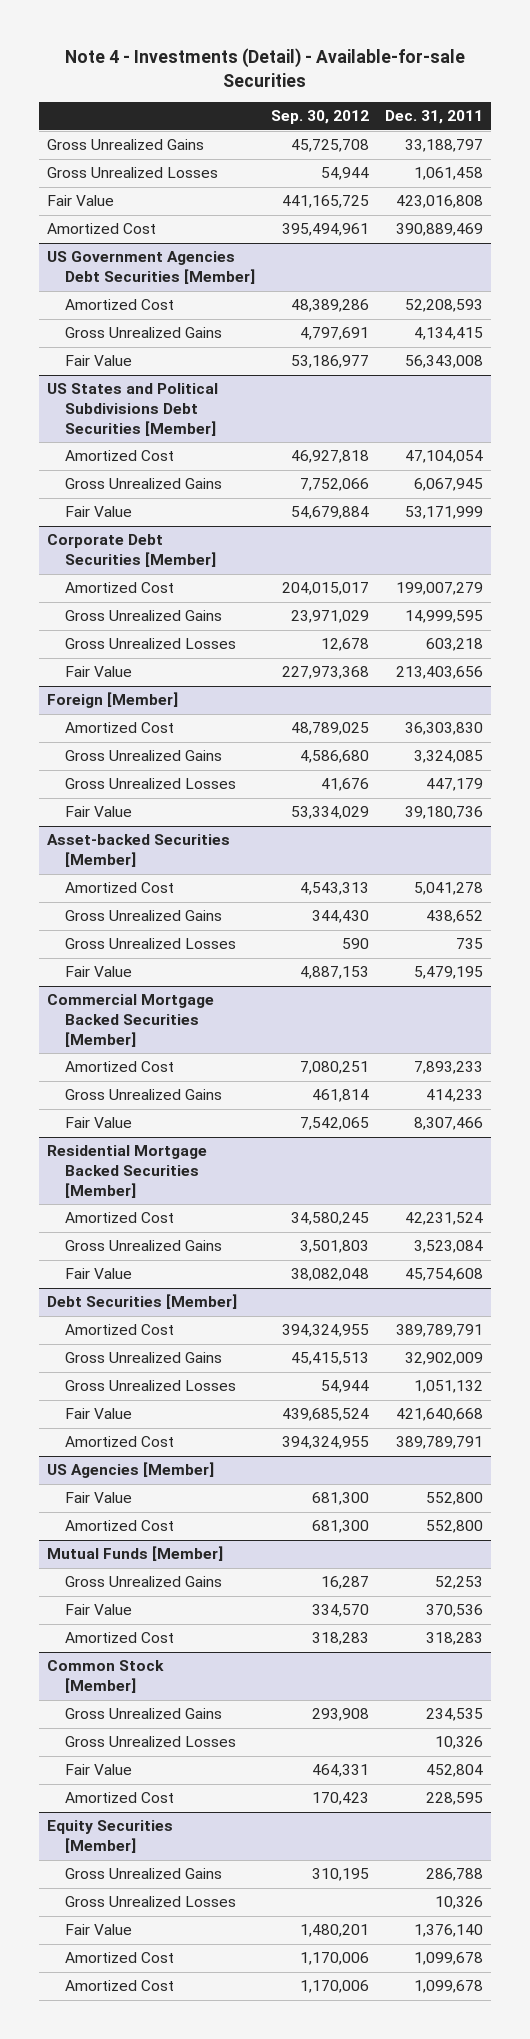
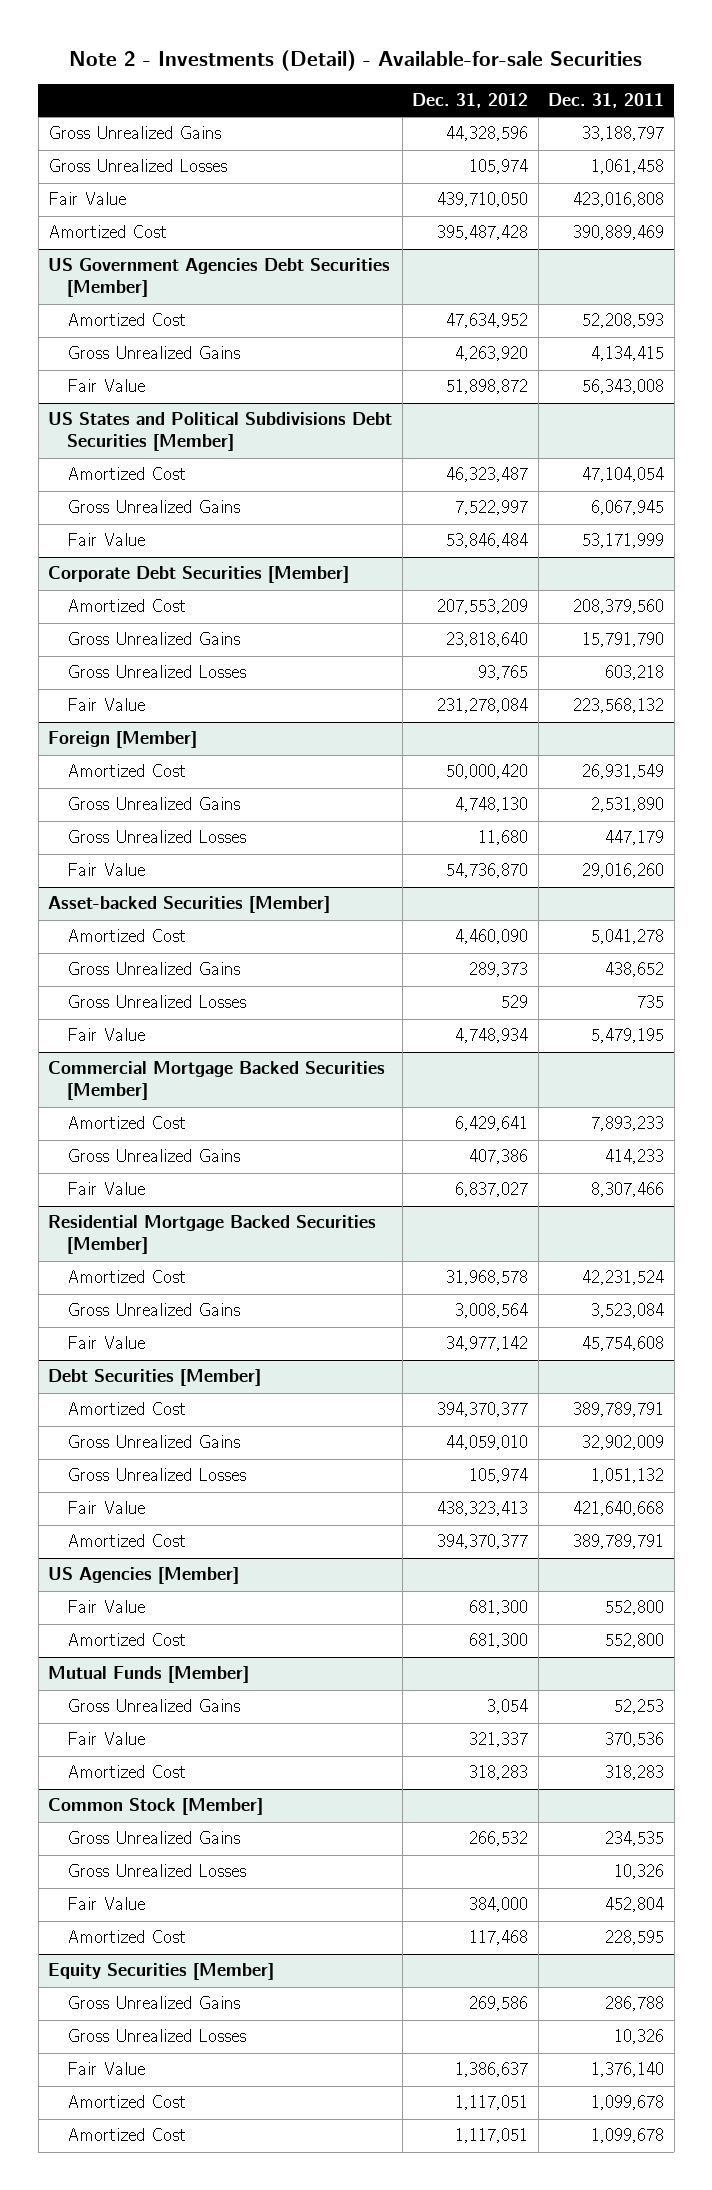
[65,47,466,87] Note 4 - Investments (Detail) - Available-for-sale Securities -> [69,49,643,71] Note 2 - Investments (Detail) - Available-for-sale Securities
[270,110,369,125] Sep. 30, 2012 -> none
none -> [412,93,529,109] Dec. 31, 2012
[396,582,484,596] 199,007,279 -> [573,599,665,615] 208,379,560
[405,610,484,624] 14,999,595 -> [582,632,665,648] 15,791,790
[396,666,484,680] 213,403,656 -> [573,698,665,714] 223,568,132
[405,722,484,736] 36,303,830 -> [582,764,665,780] 26,931,549
[414,750,484,764] 3,324,085 -> [591,797,665,813] 2,531,890
[405,806,484,820] 39,180,736 -> [582,863,665,879] 29,016,260

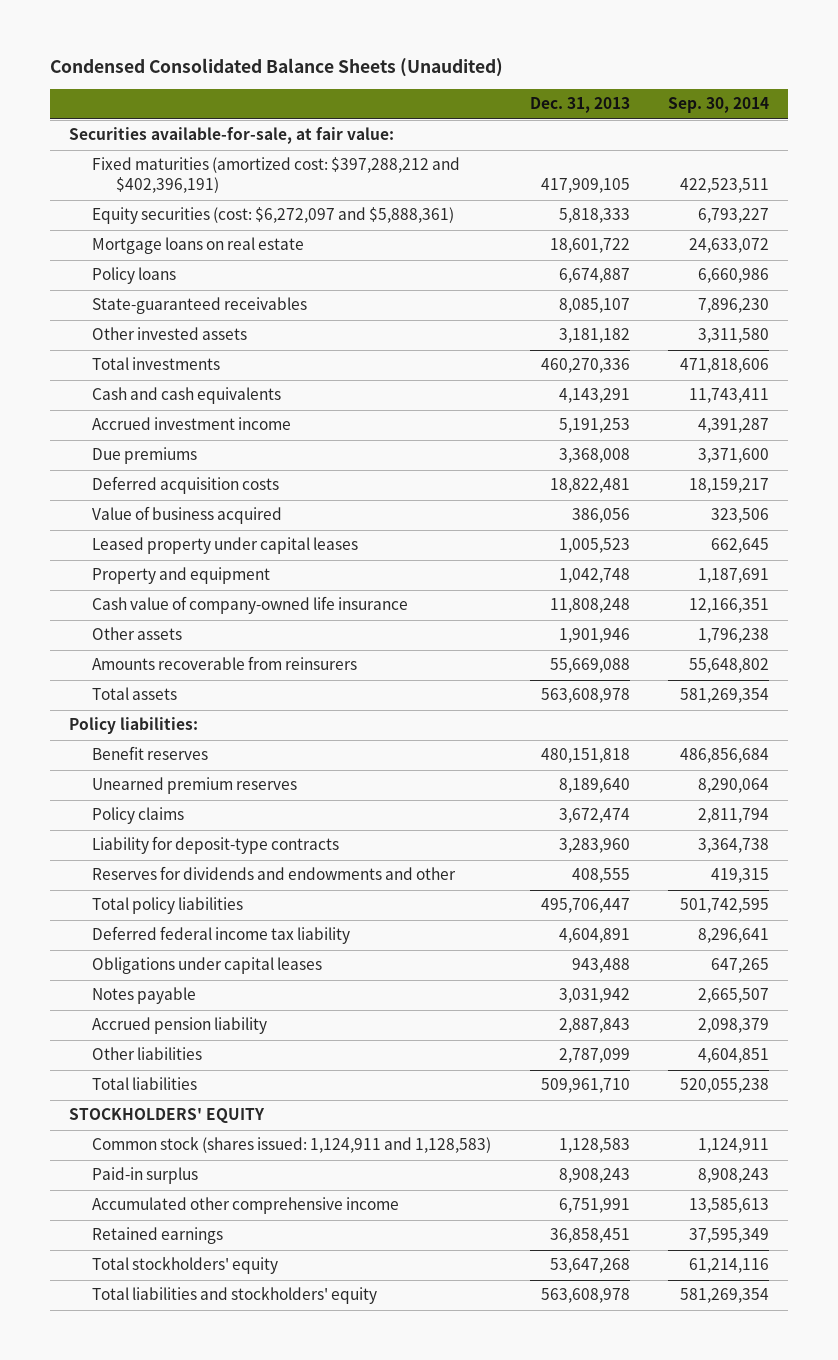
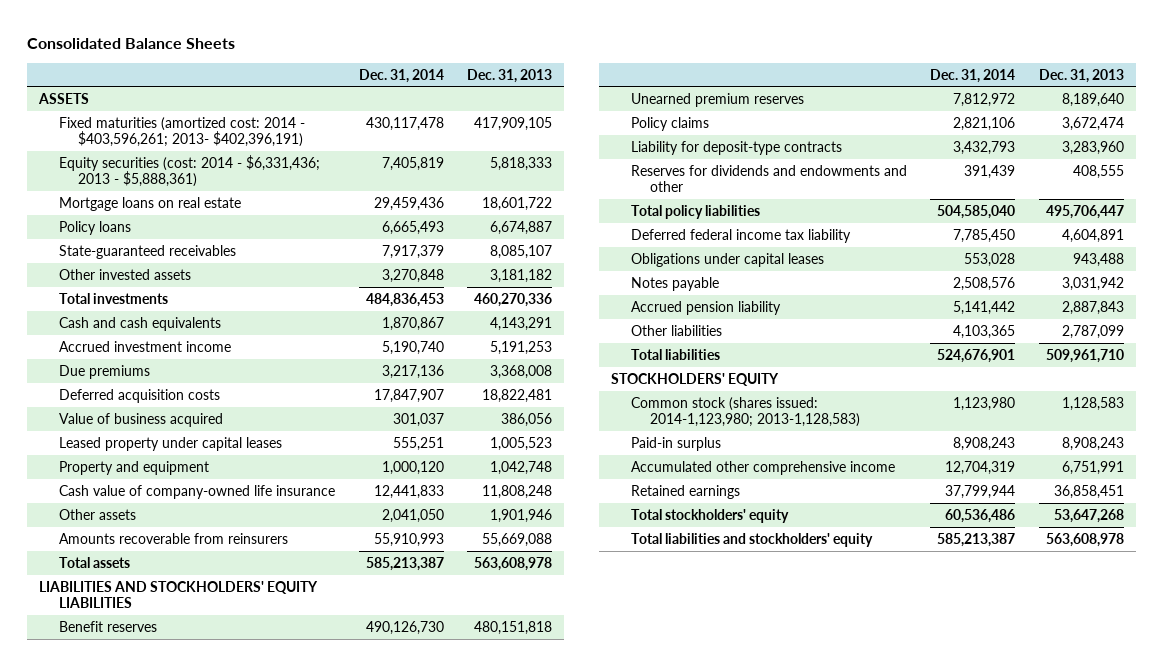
[49,58,503,78] Condensed Consolidated Balance Sheets (Unaudited) -> [27,37,236,49] Consolidated Balance Sheets
[668,97,770,114] Sep. 30, 2014 -> none
none -> [358,68,444,83] Dec. 31, 2014
[68,127,394,145] Securities available-for-sale, at fair value: -> none
none -> [38,92,90,104] ASSETS
[92,157,461,194] Fixed maturities (amortized cost: $397,288,212 and $402,396,191) -> [58,116,305,148] Fixed maturities (amortized cost: 2014 - $403,596,261; 2013- $402,396,191)
[92,207,455,225] Equity securities (cost: $6,272,097 and $5,888,361) -> [58,154,320,188] Equity securities (cost: 2014 - $6,331,436; 2013 - $5,888,361)
[68,717,198,735] Policy liabilities: -> none
none -> [39,580,319,609] LIABILITIES AND STOCKHOLDERS' EQUITY LIABILITIES
[92,1137,492,1154] Common stock (shares issued: 1,124,911 and 1,128,583) -> [630,396,861,428] Common stock (shares issued: 2014-1,123,980; 2013-1,128,583)

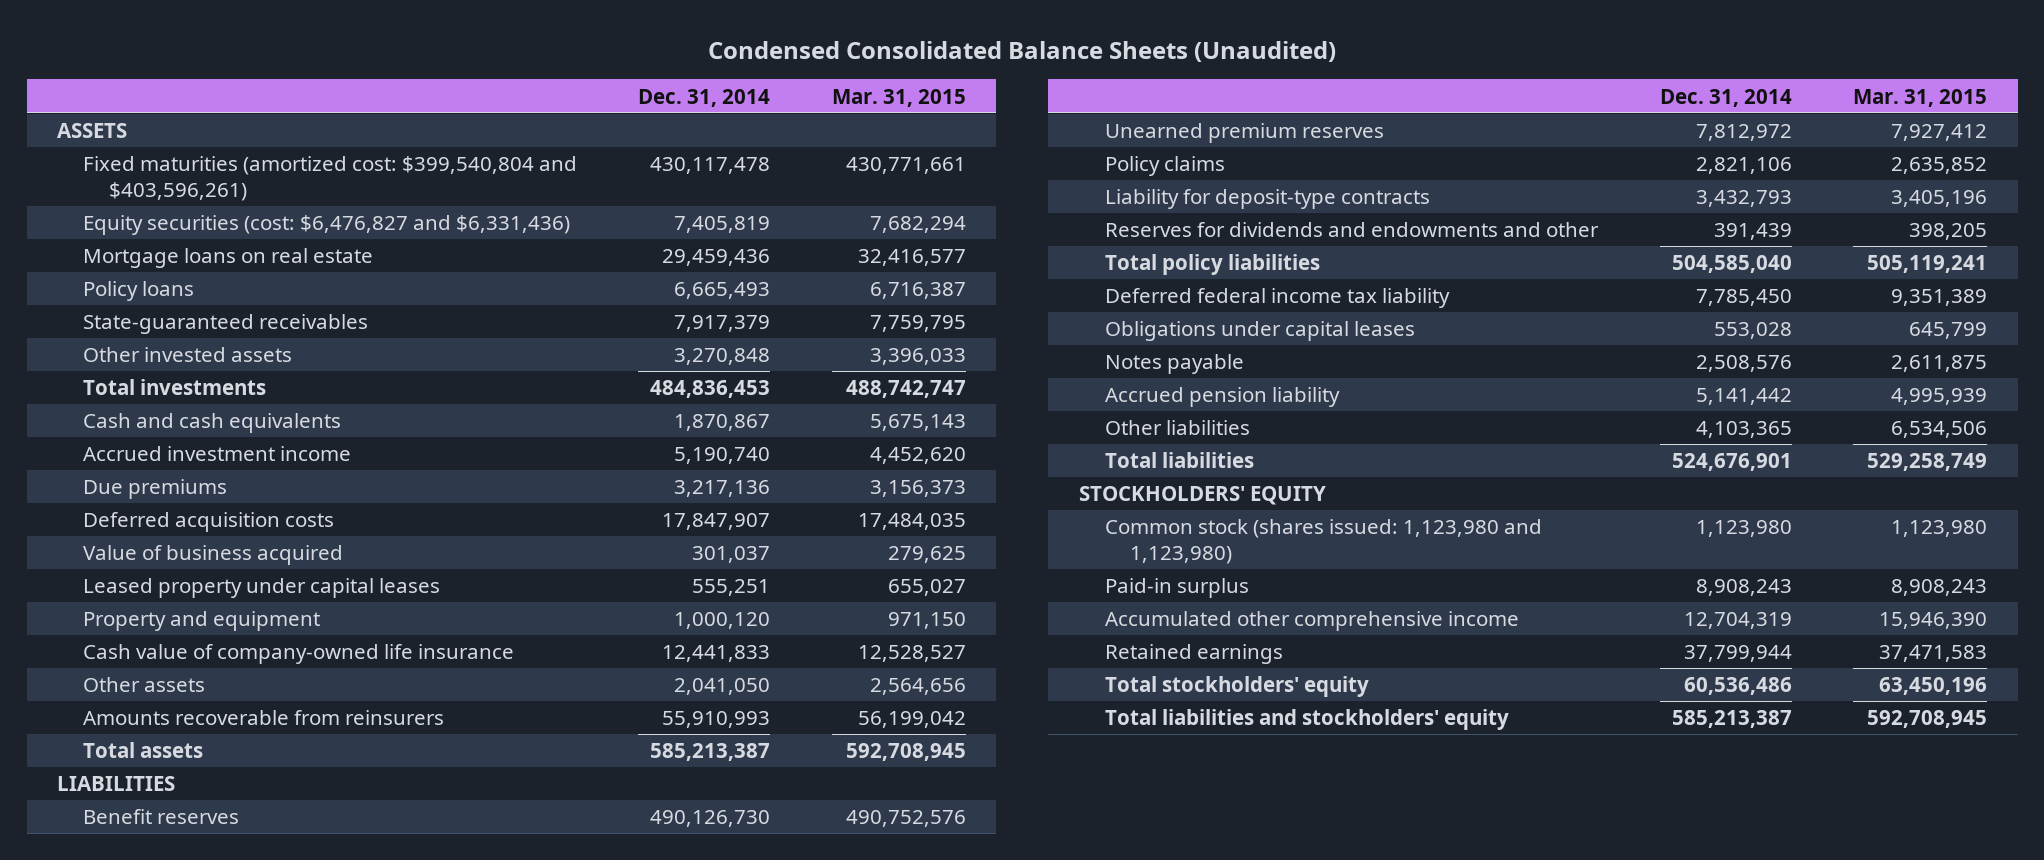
[27,37,236,49] Consolidated Balance Sheets -> [708,40,1337,62] Condensed Consolidated Balance Sheets (Unaudited)
[467,68,553,83] Dec. 31, 2013 -> none
none -> [831,88,966,107] Mar. 31, 2015
[58,116,305,148] Fixed maturities (amortized cost: 2014 - $403,596,261; 2013- $402,396,191) -> [83,156,578,201] Fixed maturities (amortized cost: $399,540,804 and $403,596,261)
[58,154,320,188] Equity securities (cost: 2014 - $6,331,436; 2013 - $5,888,361) -> [83,215,571,236] Equity securities (cost: $6,476,827 and $6,331,436)
[39,580,319,609] LIABILITIES AND STOCKHOLDERS' EQUITY LIABILITIES -> none
none -> [57,776,176,792] LIABILITIES
[630,396,861,428] Common stock (shares issued: 2014-1,123,980; 2013-1,128,583) -> [1104,519,1542,564] Common stock (shares issued: 1,123,980 and 1,123,980)

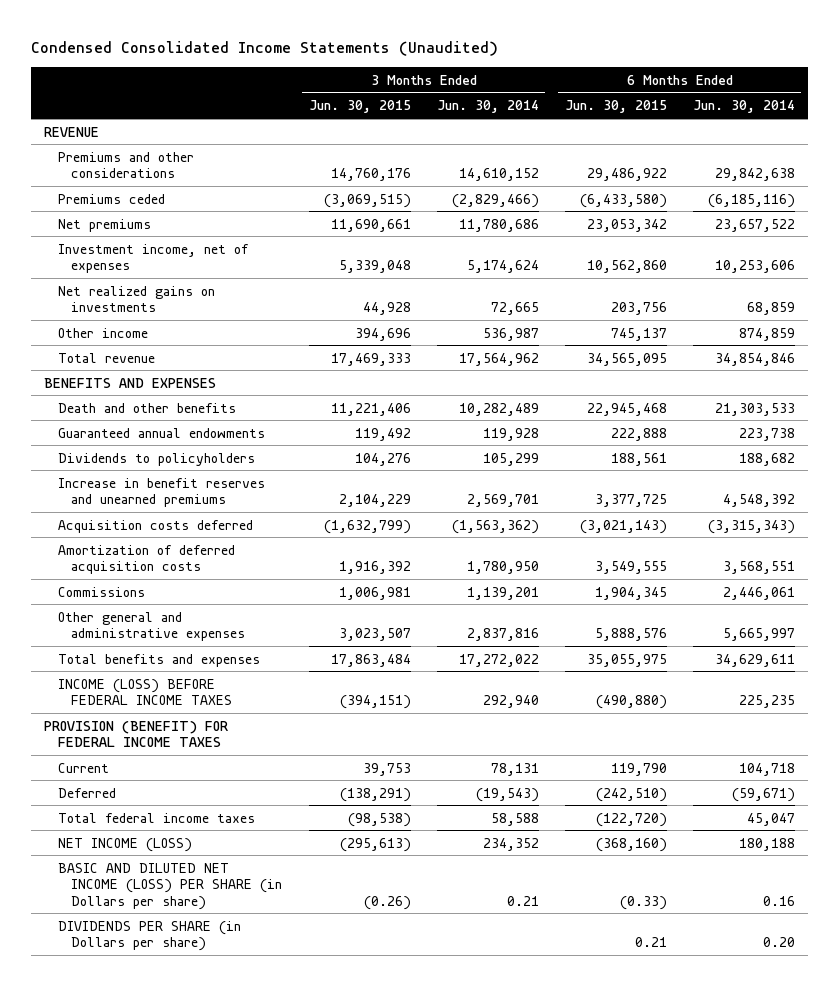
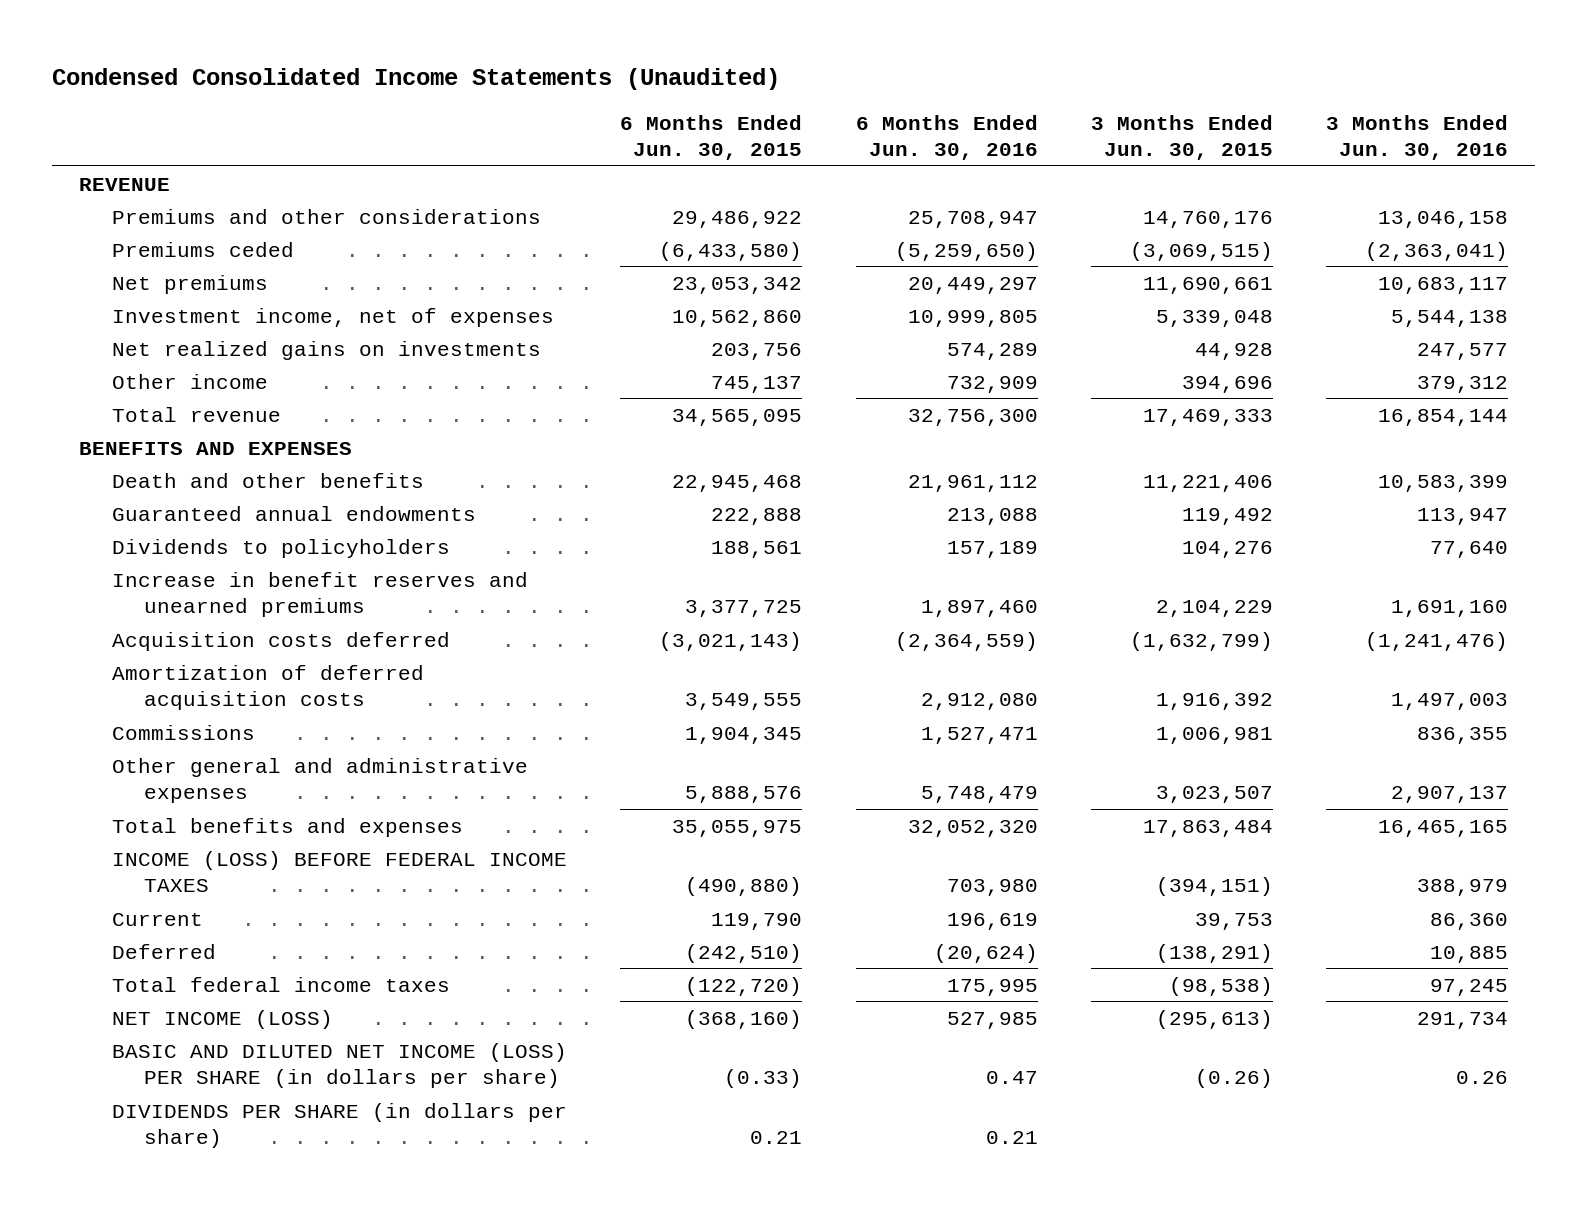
[436,100,539,114] Jun. 30, 2014 -> none
[692,100,795,114] Jun. 30, 2014 -> none
none -> [855,114,1038,161] 6 Months Ended Jun. 30, 2016
none -> [1326,114,1509,161] 3 Months Ended Jun. 30, 2016
[44,720,229,748] PROVISION (BENEFIT) FOR FEDERAL INCOME TAXES -> none
[57,862,283,910] BASIC AND DILUTED NET INCOME (LOSS) PER SHARE (in Dollars per share) -> [111,1042,567,1088] BASIC AND DILUTED NET INCOME (LOSS) PER SHARE (in dollars per share)
[57,920,241,952] DIVIDENDS PER SHARE (in Dollars per share) -> [111,1102,567,1148] DIVIDENDS PER SHARE (in dollars per share)

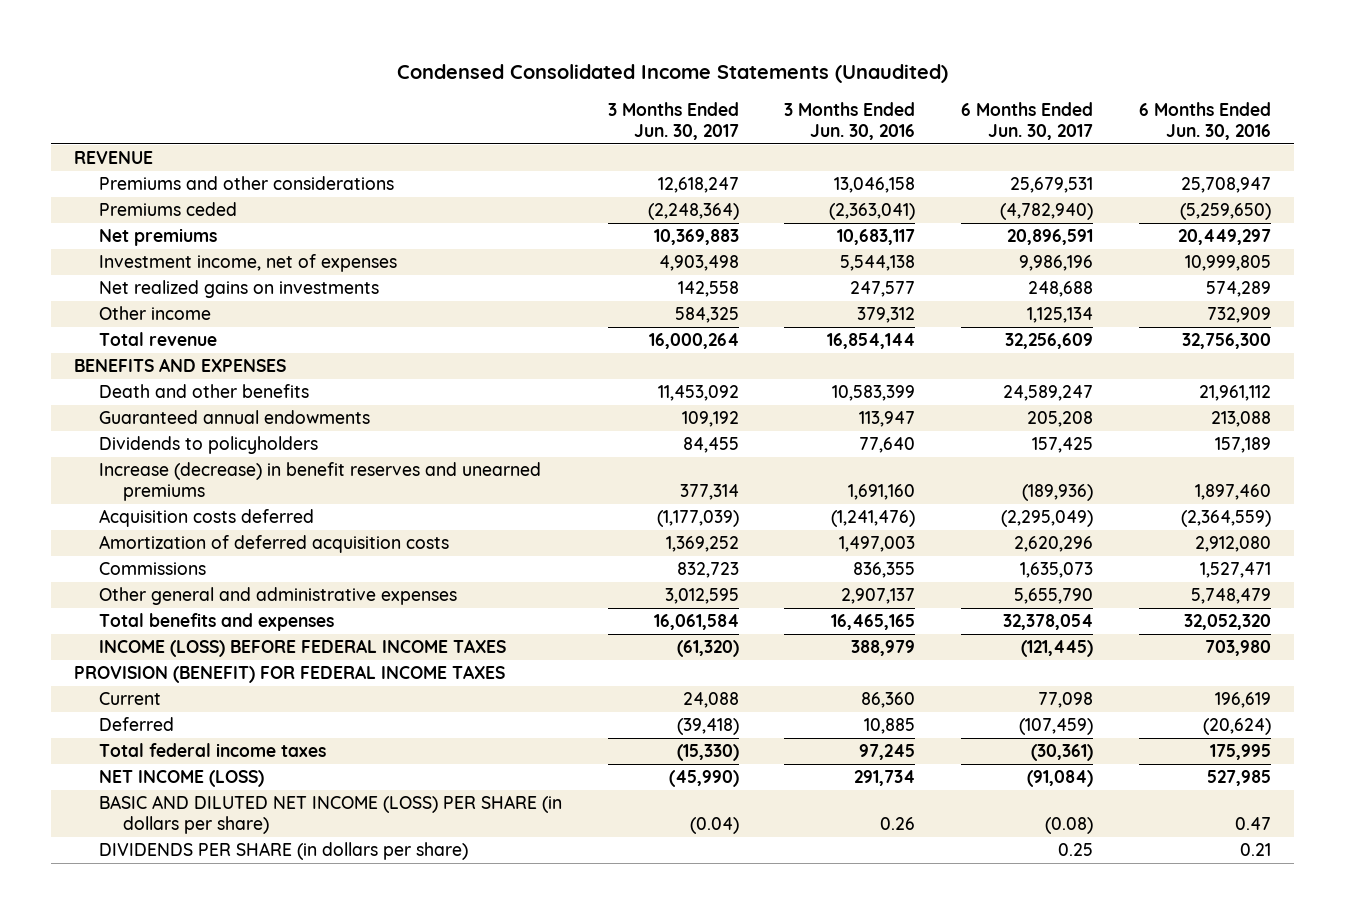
[620,114,803,161] 6 Months Ended Jun. 30, 2015 -> none
[1091,114,1274,161] 3 Months Ended Jun. 30, 2015 -> none
none -> [607,101,739,140] 3 Months Ended Jun. 30, 2017
none -> [961,101,1094,140] 6 Months Ended Jun. 30, 2017
[111,571,528,617] Increase in benefit reserves and unearned premiums -> [98,462,541,502] Increase (decrease) in benefit reserves and unearned premiums
none -> [74,665,506,684] PROVISION (BENEFIT) FOR FEDERAL INCOME TAXES

